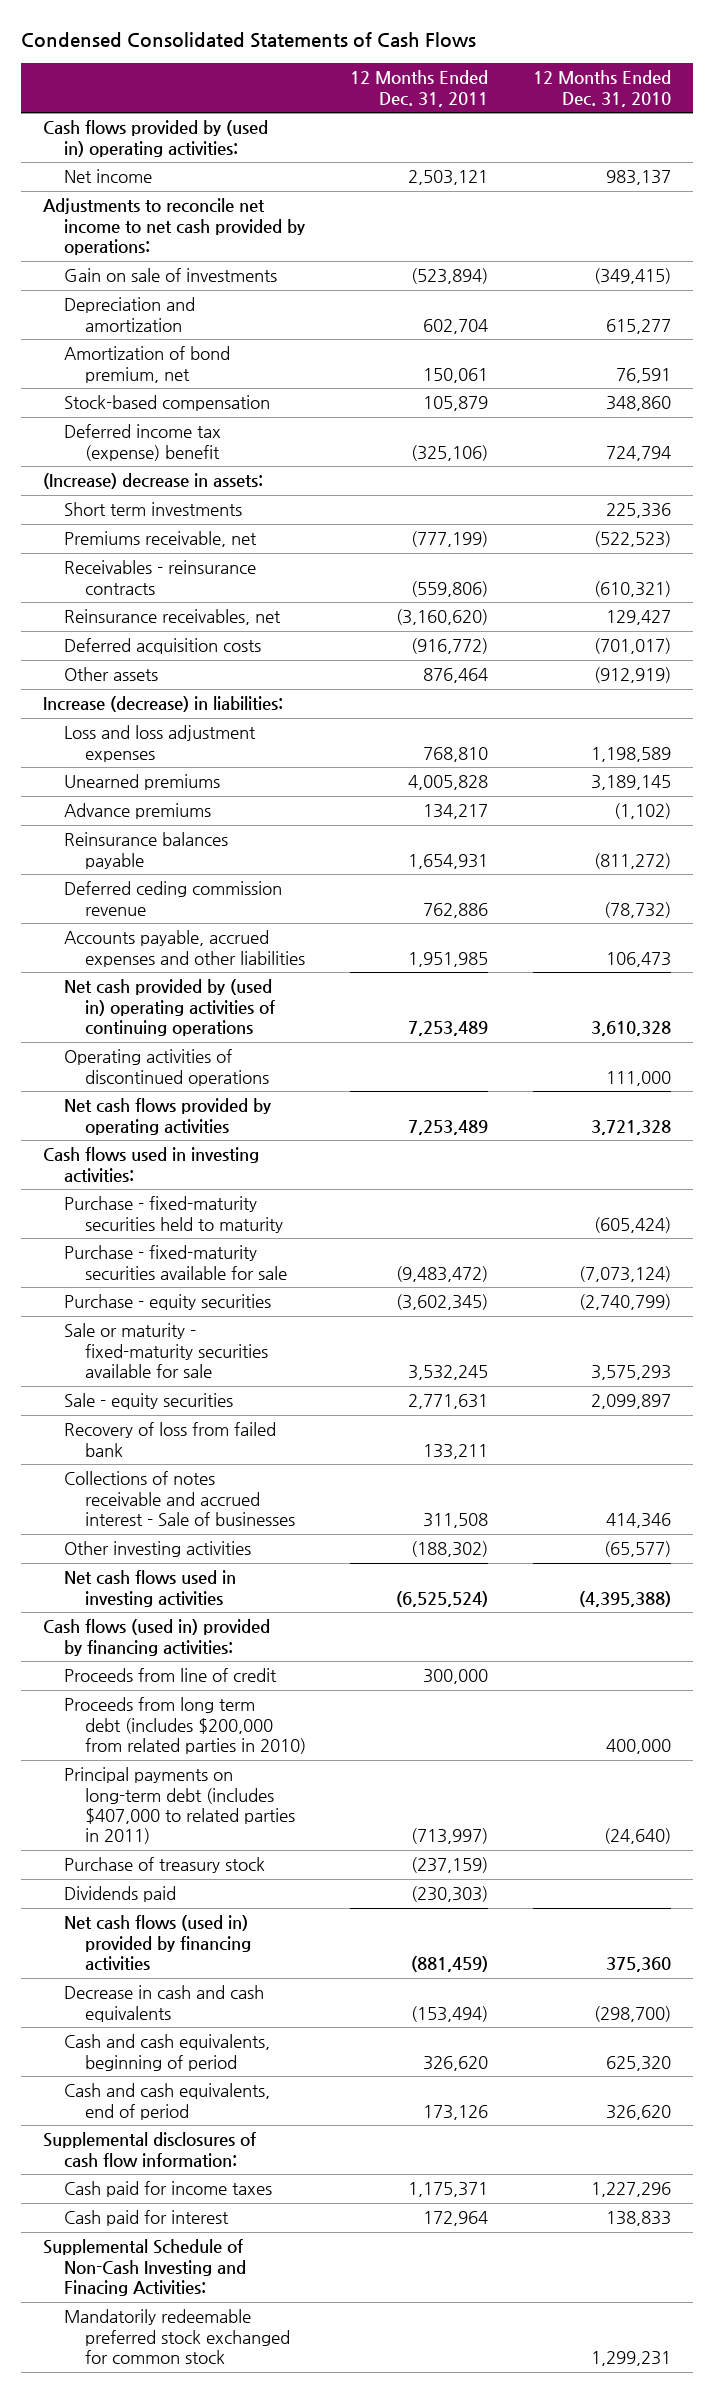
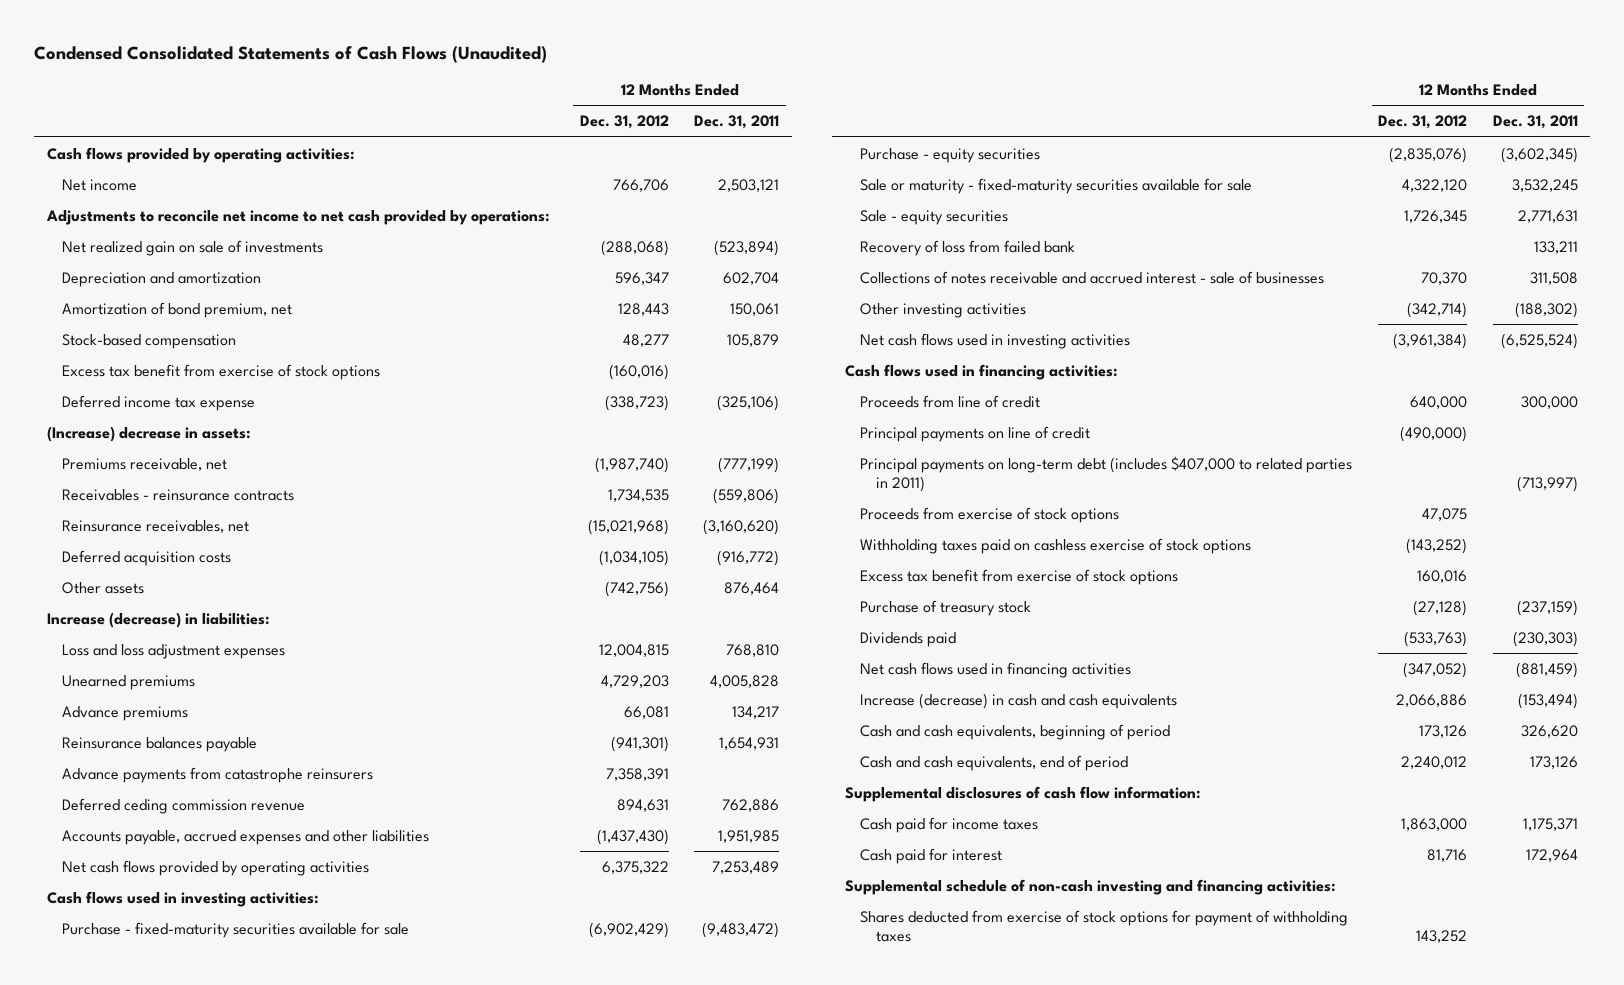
[20,32,476,49] Condensed Consolidated Statements of Cash Flows -> [33,45,547,63] Condensed Consolidated Statements of Cash Flows (Unaudited)
[532,70,671,107] 12 Months Ended Dec. 31, 2010 -> none
none -> [579,115,669,130] Dec. 31, 2012
[42,120,268,157] Cash flows provided by (used in) operating activities: -> [46,146,355,163] Cash flows provided by operating activities:
[63,268,277,283] Gain on sale of investments -> [62,239,324,256] Net realized gain on sale of investments
none -> [62,363,381,380] Excess tax benefit from exercise of stock options
[63,424,221,461] Deferred income tax (expense) benefit -> [62,394,256,411] Deferred income tax expense
[63,502,242,517] Short term investments -> none
none -> [62,766,374,783] Advance payments from catastrophe reinsurers
[63,979,275,1036] Net cash provided by (used in) operating activities of continuing operations -> none
[63,1049,269,1086] Operating activities of discontinued operations -> none
[63,1196,283,1233] Purchase - fixed-maturity securities held to maturity -> none
[63,1471,295,1526] Collections of notes receivable and accrued interest - Sale of businesses -> [860,270,1325,284] Collections of notes receivable and accrued interest - sale of businesses
[42,1619,270,1656] Cash flows (used in) provided by financing activities: -> [844,363,1118,380] Cash flows used in financing activities:
[63,1697,306,1754] Proceeds from long term debt (includes $200,000 from related parties in 2010) -> none
none -> [860,425,1091,442] Principal payments on line of credit
none -> [860,506,1120,523] Proceeds from exercise of stock options
none -> [860,537,1252,554] Withholding taxes paid on cashless exercise of stock options
none -> [860,568,1179,585] Excess tax benefit from exercise of stock options
[63,1915,251,1971] Net cash flows (used in) provided by financing activities -> [860,661,1132,678] Net cash flows used in financing activities
[63,1985,264,2022] Decrease in cash and cash equivalents -> [860,692,1178,709] Increase (decrease) in cash and cash equivalents
[63,2309,290,2364] Mandatorily redeemable preferred stock exchanged for common stock -> none
[42,2239,246,2296] Supplemental Schedule of Non-Cash Investing and Finacing Activities: -> [844,878,1336,895] Supplemental schedule of non-cash investing and financing activities:
none -> [860,909,1349,942] Shares deducted from exercise of stock options for payment of withholding taxes

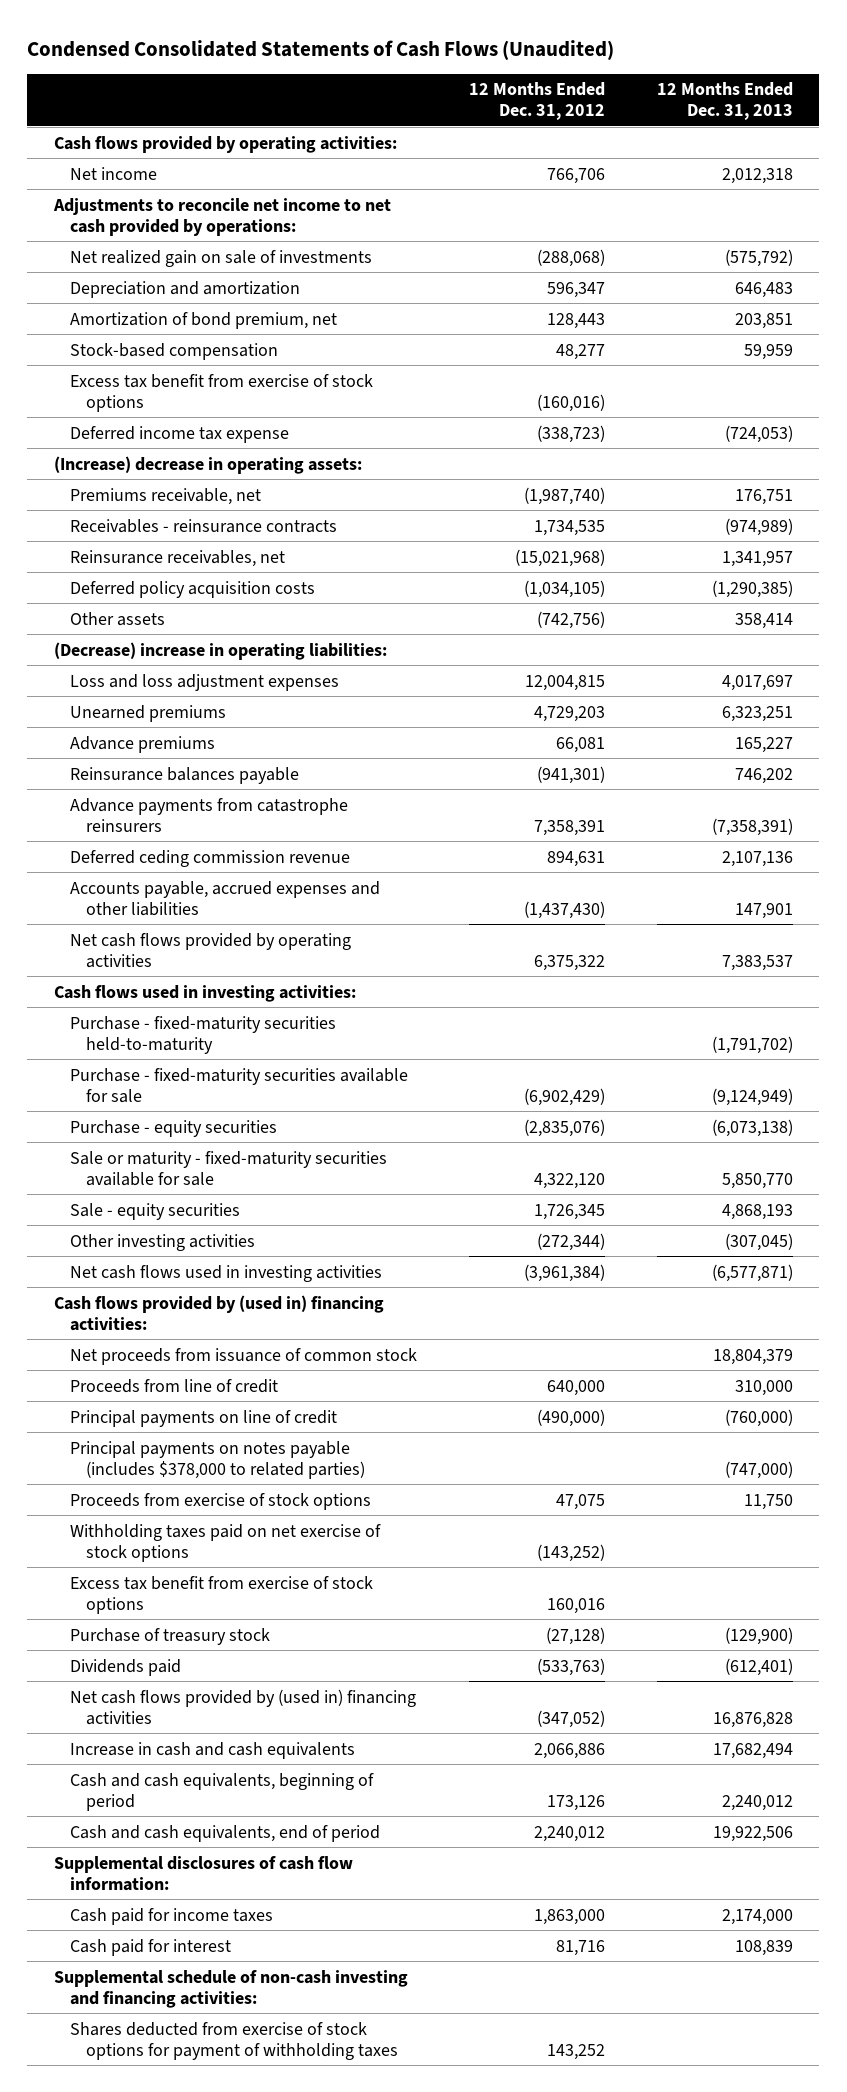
[694,115,780,130] Dec. 31, 2011 -> none
none -> [657,82,794,121] 12 Months Ended Dec. 31, 2013
[46,425,251,442] (Increase) decrease in assets: -> [53,455,362,474] (Increase) decrease in operating assets:
[62,549,232,566] Deferred acquisition costs -> [69,580,315,598] Deferred policy acquisition costs
[46,611,270,628] Increase (decrease) in liabilities: -> [53,641,387,660] (Decrease) increase in operating liabilities:
none -> [69,1015,336,1054] Purchase - fixed-maturity securities held-to-maturity
[860,239,1076,256] Recovery of loss from failed bank -> none
[860,270,1325,284] Collections of notes receivable and accrued interest - sale of businesses -> none
[1406,301,1467,318] (342,714) -> [536,1232,605,1251] (272,344)
[844,363,1118,380] Cash flows used in financing activities: -> [53,1294,384,1331] Cash flows provided by (used in) financing activities:
none -> [69,1347,417,1365] Net proceeds from issuance of common stock
[860,455,1353,492] Principal payments on long-term debt (includes $407,000 to related parties in 2011) -> [69,1440,365,1479] Principal payments on notes payable (includes $378,000 to related parties)
[860,537,1252,554] Withholding taxes paid on cashless exercise of stock options -> [69,1523,381,1562] Withholding taxes paid on net exercise of stock options
[860,661,1132,678] Net cash flows used in financing activities -> [69,1688,416,1725] Net cash flows provided by (used in) financing activities
[860,692,1178,709] Increase (decrease) in cash and cash equivalents -> [69,1741,355,1759] Increase in cash and cash equivalents

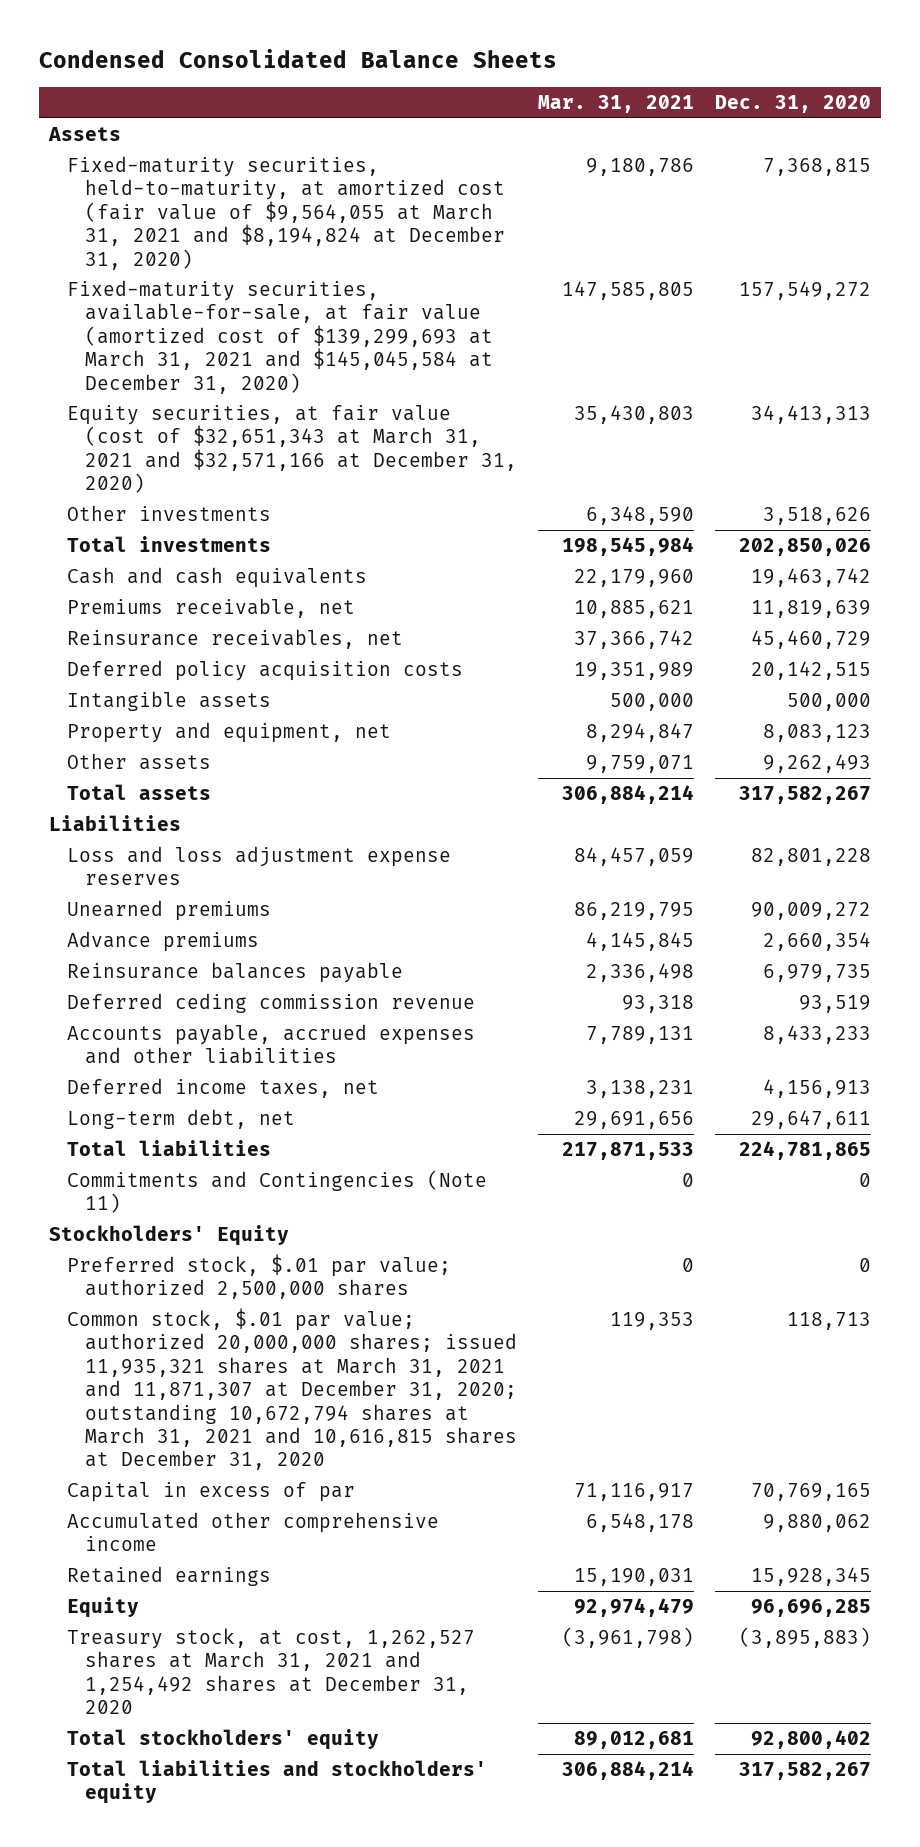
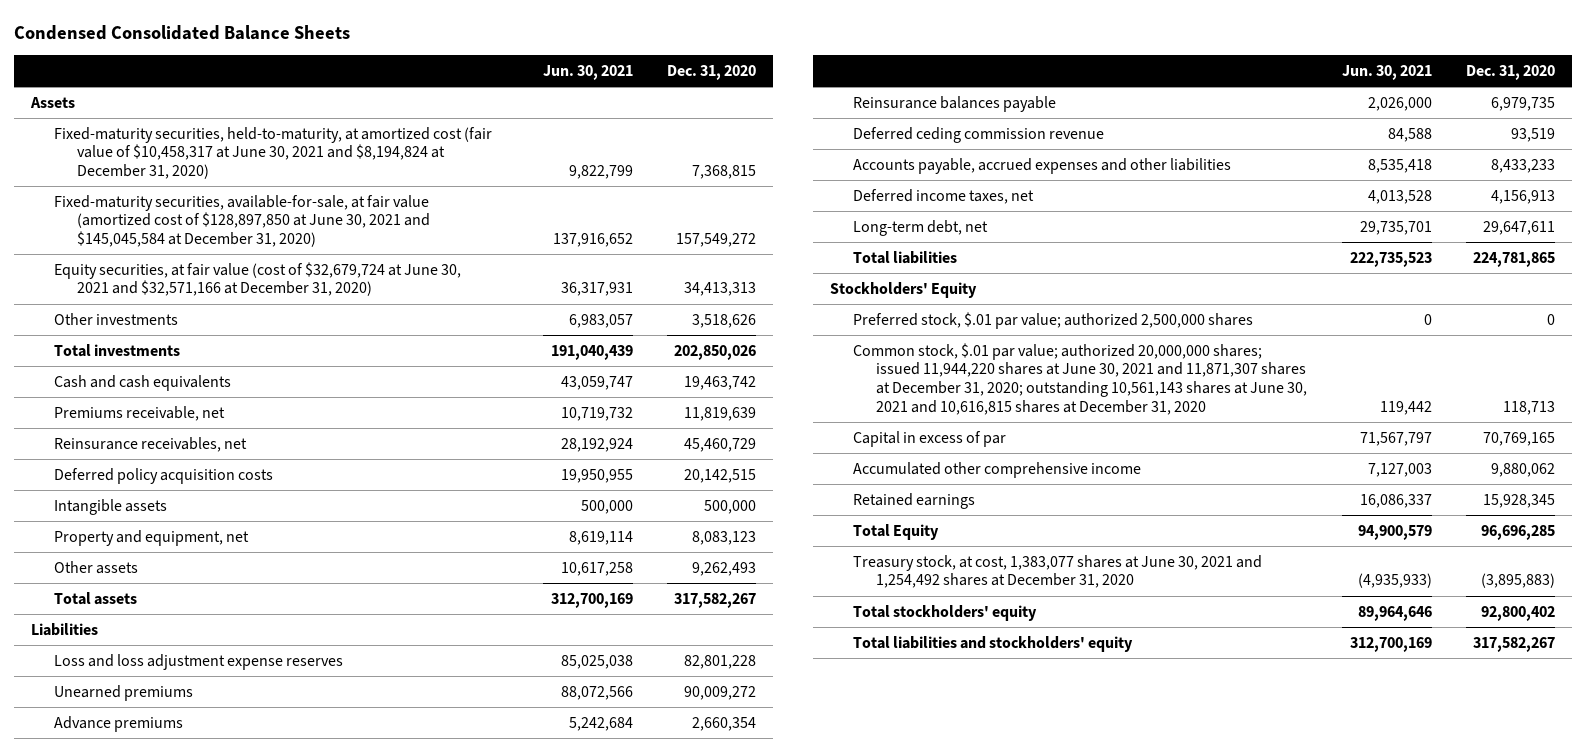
[537,95,694,114] Mar. 31, 2021 -> none
none -> [542,64,633,80] Jun. 30, 2021
[66,156,505,270] Fixed-maturity securities, held-to-maturity, at amortized cost (fair value of $9,564,055 at March 31, 2021 and $8,194,824 at December 31, 2020) -> [54,126,493,180] Fixed-maturity securities, held-to-maturity, at amortized cost (fair value of $10,458,317 at June 30, 2021 and $8,194,824 at December 31, 2020)
[66,280,493,394] Fixed-maturity securities, available-for-sale, at fair value (amortized cost of $139,299,693 at March 31, 2021 and $145,045,584 at December 31, 2020) -> [54,194,431,248] Fixed-maturity securities, available-for-sale, at fair value (amortized cost of $128,897,850 at June 30, 2021 and $145,045,584 at December 31, 2020)
[66,405,517,494] Equity securities, at fair value (cost of $32,651,343 at March 31, 2021 and $32,571,166 at December 31, 2020) -> [54,261,462,297] Equity securities, at fair value (cost of $32,679,724 at June 30, 2021 and $32,571,166 at December 31, 2020)
[66,1170,487,1214] Commitments and Contingencies (Note 11) -> none
[66,1308,517,1471] Common stock, $.01 par value; authorized 20,000,000 shares; issued 11,935,321 shares at March 31, 2021 and 11,871,307 at December 31, 2020; outstanding 10,672,794 shares at March 31, 2021 and 10,616,815 shares at December 31, 2020 -> [853,342,1308,415] Common stock, $.01 par value; authorized 20,000,000 shares; issued 11,944,220 shares at June 30, 2021 and 11,871,307 shares at December 31, 2020; outstanding 10,561,143 shares at June 30, 2021 and 10,616,815 shares at December 31, 2020
[66,1597,139,1619] Equity -> [853,523,940,540] Total Equity
[66,1628,475,1715] Treasury stock, at cost, 1,262,527 shares at March 31, 2021 and 1,254,492 shares at December 31, 2020 -> [853,554,1263,589] Treasury stock, at cost, 1,383,077 shares at June 30, 2021 and 1,254,492 shares at December 31, 2020

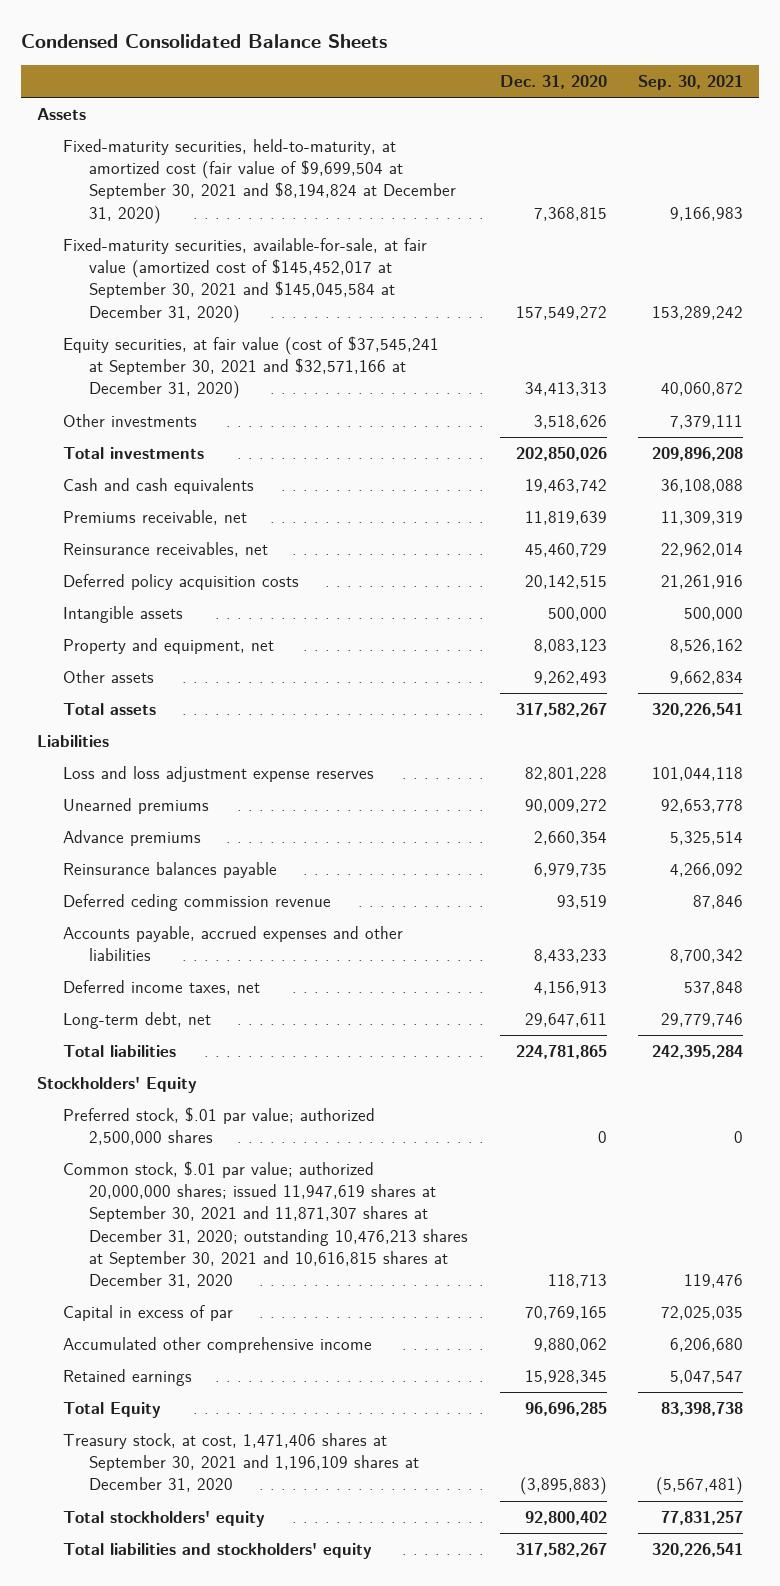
[542,64,633,80] Jun. 30, 2021 -> none
none -> [638,75,744,91] Sep. 30, 2021
[54,126,493,180] Fixed-maturity securities, held-to-maturity, at amortized cost (fair value of $10,458,317 at June 30, 2021 and $8,194,824 at December 31, 2020) -> [63,139,457,224] Fixed-maturity securities, held-to-maturity, at amortized cost (fair value of $9,699,504 at September 30, 2021 and $8,194,824 at December 31, 2020)
[54,194,431,248] Fixed-maturity securities, available-for-sale, at fair value (amortized cost of $128,897,850 at June 30, 2021 and $145,045,584 at December 31, 2020) -> [63,238,428,323] Fixed-maturity securities, available-for-sale, at fair value (amortized cost of $145,452,017 at September 30, 2021 and $145,045,584 at December 31, 2020)
[54,261,462,297] Equity securities, at fair value (cost of $32,679,724 at June 30, 2021 and $32,571,166 at December 31, 2020) -> [63,336,440,400] Equity securities, at fair value (cost of $37,545,241 at September 30, 2021 and $32,571,166 at December 31, 2020)
[853,342,1308,415] Common stock, $.01 par value; authorized 20,000,000 shares; issued 11,944,220 shares at June 30, 2021 and 11,871,307 shares at December 31, 2020; outstanding 10,561,143 shares at June 30, 2021 and 10,616,815 shares at December 31, 2020 -> [63,1161,469,1288] Common stock, $.01 par value; authorized 20,000,000 shares; issued 11,947,619 shares at September 30, 2021 and 11,871,307 shares at December 31, 2020; outstanding 10,476,213 shares at September 30, 2021 and 10,616,815 shares at December 31, 2020
[853,554,1263,589] Treasury stock, at cost, 1,383,077 shares at June 30, 2021 and 1,254,492 shares at December 31, 2020 -> [63,1433,420,1493] Treasury stock, at cost, 1,471,406 shares at September 30, 2021 and 1,196,109 shares at December 31, 2020

